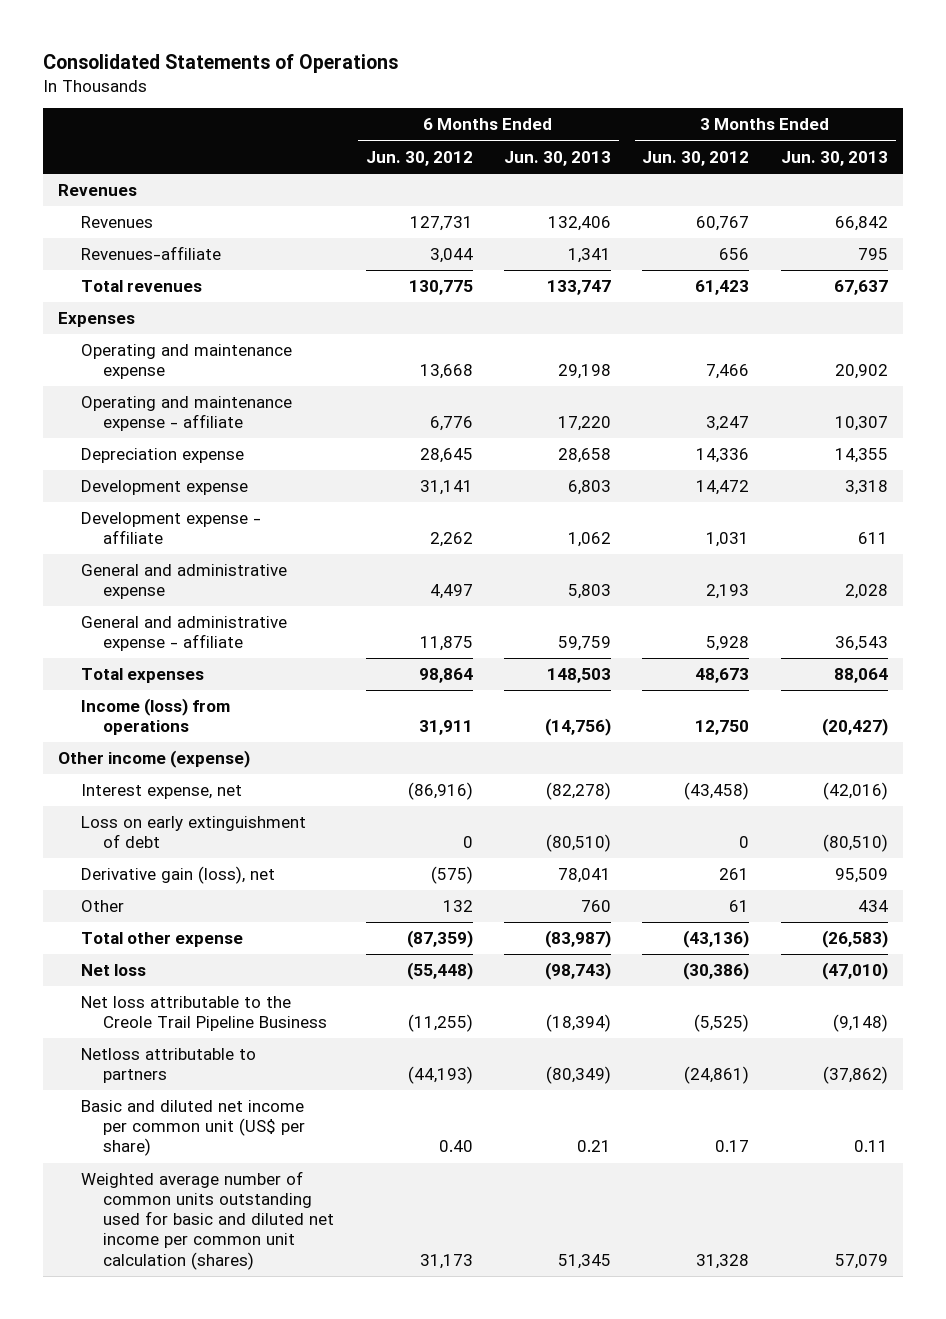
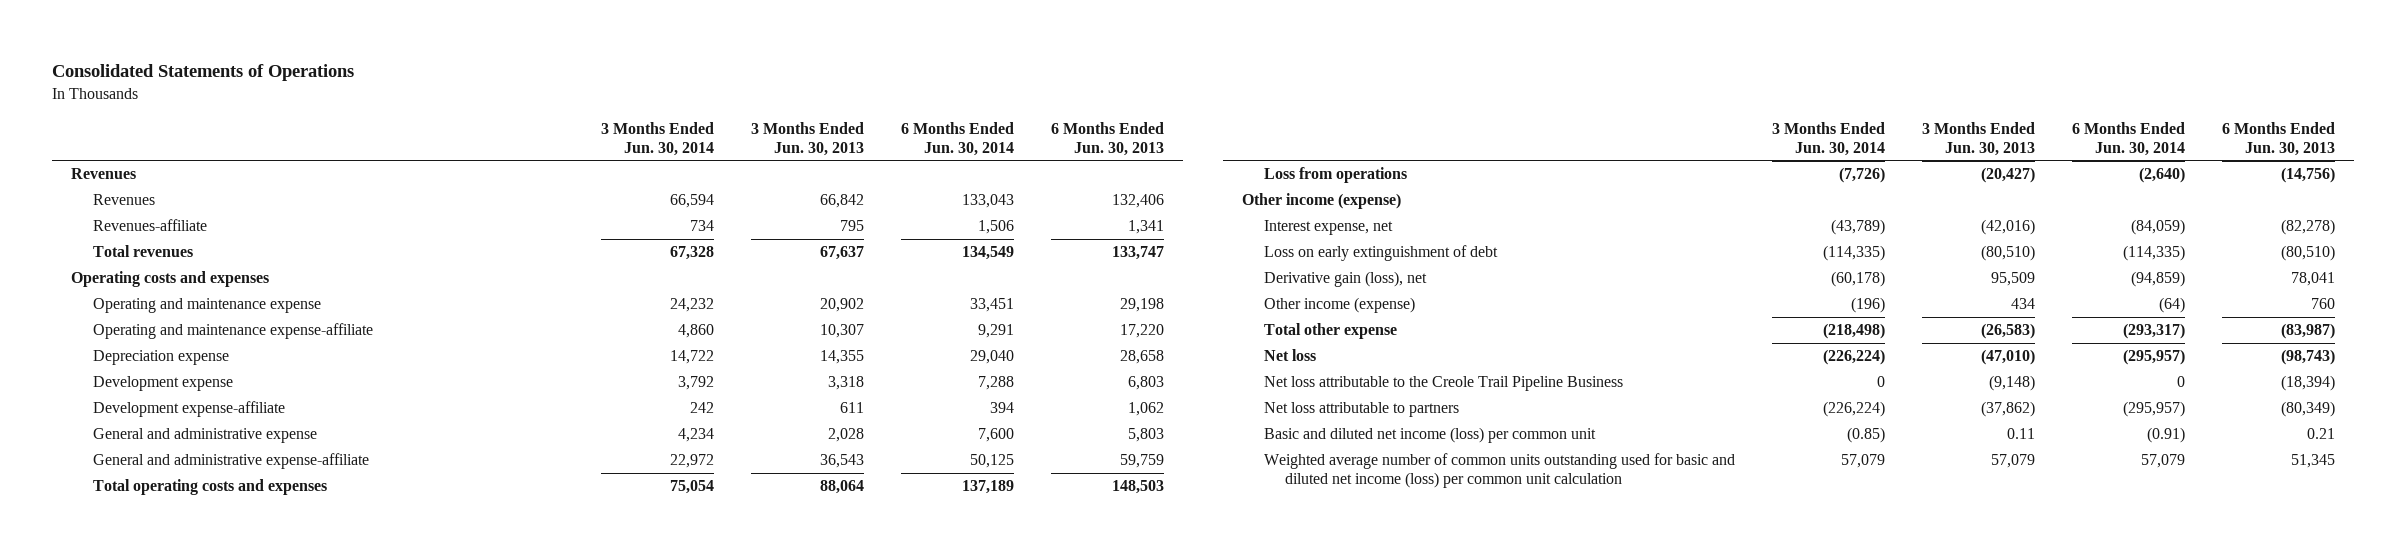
[365,150,473,166] Jun. 30, 2012 -> none
[642,150,750,166] Jun. 30, 2012 -> none
none -> [600,121,714,156] 3 Months Ended Jun. 30, 2014
none -> [901,121,1015,156] 6 Months Ended Jun. 30, 2014
[58,312,136,328] Expenses -> [70,271,269,288] Operating costs and expenses
[80,396,292,432] Operating and maintenance expense - affiliate -> [92,323,373,340] Operating and maintenance expense-affiliate
[80,512,261,545] Development expense - affiliate -> [92,401,285,418] Development expense-affiliate
[80,616,287,652] General and administrative expense - affiliate -> [92,453,369,470] General and administrative expense-affiliate
[80,668,204,684] Total expenses -> [92,479,327,496] Total operating costs and expenses
[80,698,230,736] Income (loss) from operations -> [1263,167,1407,184] Loss from operations
[80,900,124,913] Other -> [1263,297,1415,314] Other income (expense)
[80,1048,256,1084] Netloss attributable to partners -> [1263,402,1459,418] Net loss attributable to partners
[80,1100,306,1157] Basic and diluted net income per common unit (US$ per share) -> [1263,427,1596,444] Basic and diluted net income (loss) per common unit
[80,1171,335,1270] Weighted average number of common units outstanding used for basic and diluted net income per common unit calculation (shares) -> [1263,453,1735,489] Weighted average number of common units outstanding used for basic and diluted net income (loss) per common unit calculation

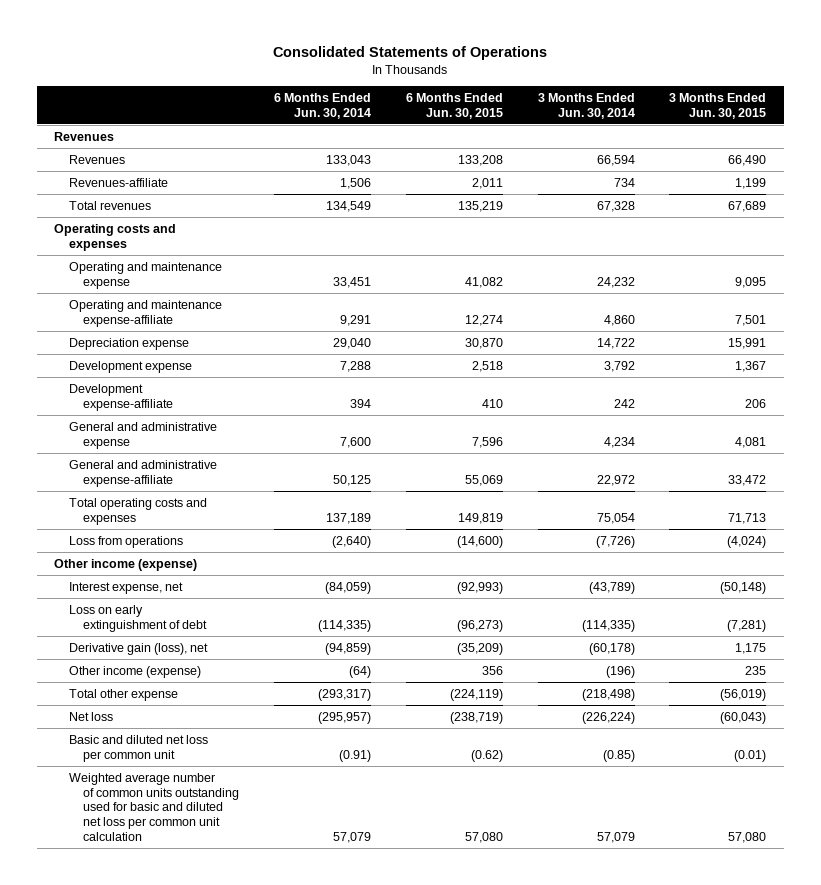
[750,121,864,156] 3 Months Ended Jun. 30, 2013 -> none
[1051,121,1165,156] 6 Months Ended Jun. 30, 2013 -> none
none -> [405,93,503,119] 6 Months Ended Jun. 30, 2015
none -> [669,93,767,119] 3 Months Ended Jun. 30, 2015
[1263,376,1623,392] Net loss attributable to the Creole Trail Pipeline Business -> none
[1263,402,1459,418] Net loss attributable to partners -> none
[1263,427,1596,444] Basic and diluted net income (loss) per common unit -> [68,734,208,762] Basic and diluted net loss per common unit
[1263,453,1735,489] Weighted average number of common units outstanding used for basic and diluted net income (loss) per common unit calculation -> [68,772,240,841] Weighted average number of common units outstanding used for basic and diluted net loss per common unit calculation

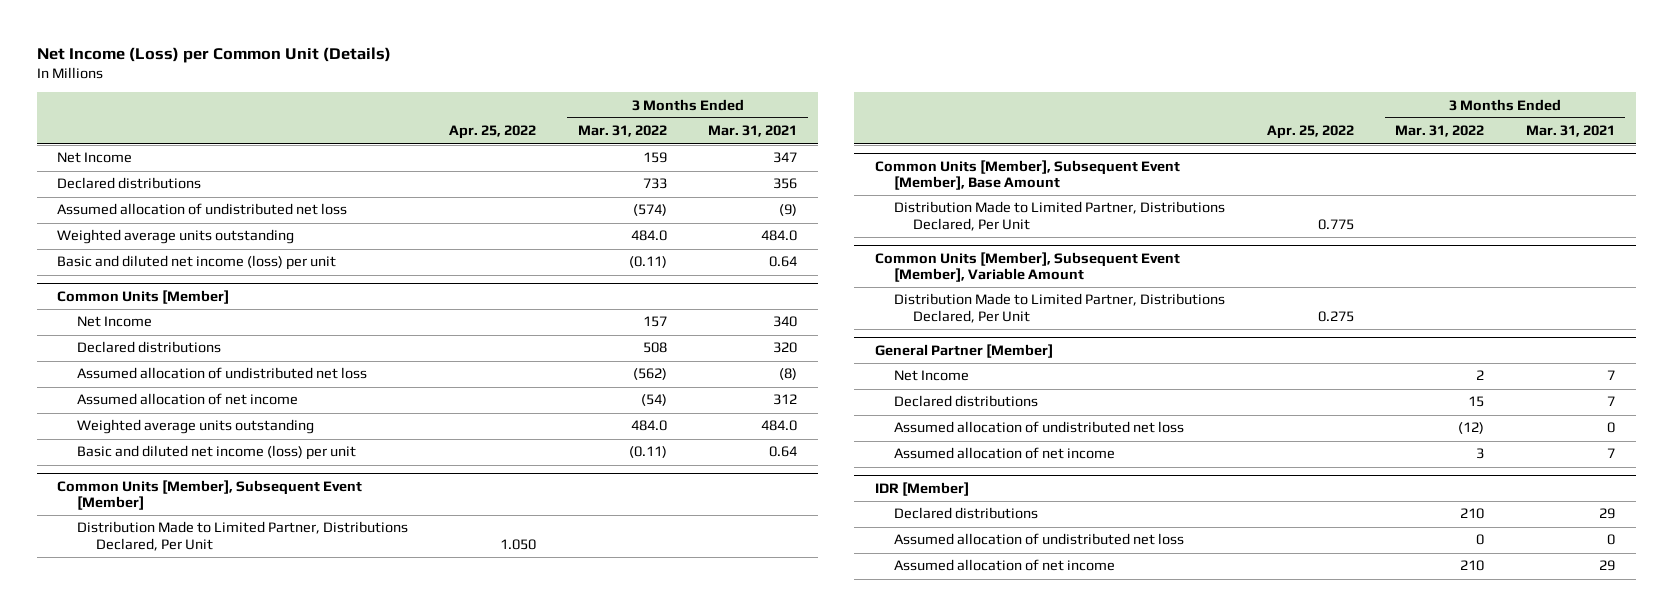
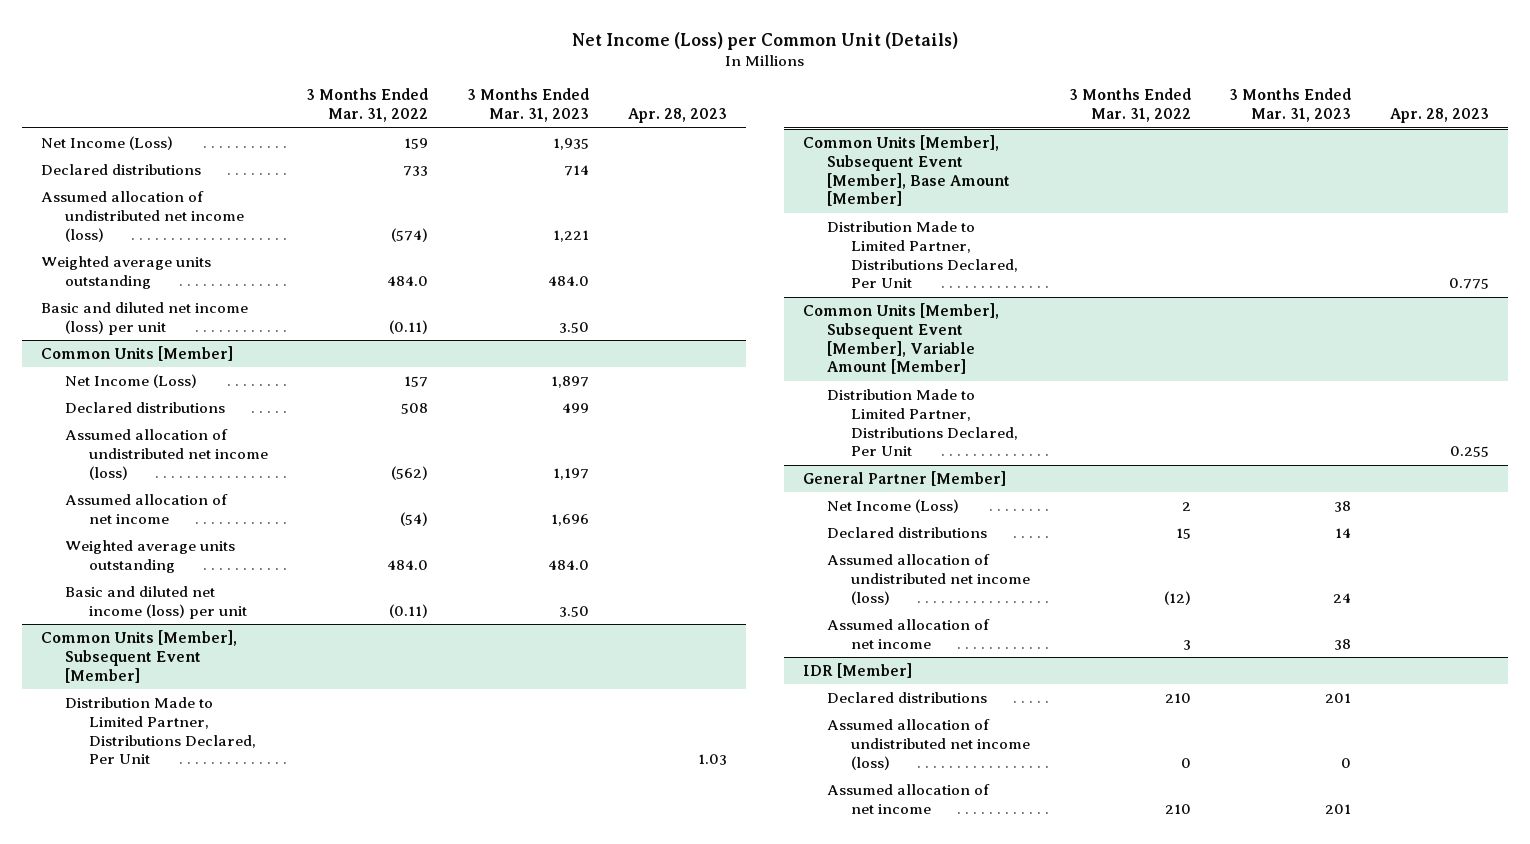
[449,125,537,140] Apr. 25, 2022 -> none
[708,125,798,138] Mar. 31, 2021 -> none
none -> [466,88,589,123] 3 Months Ended Mar. 31, 2023
none -> [627,108,727,124] Apr. 28, 2023
[57,152,133,164] Net Income -> [41,135,174,150] Net Income (Loss)
[57,203,348,216] Assumed allocation of undistributed net loss -> [41,190,244,242] Assumed allocation of undistributed net income (loss)
[76,316,152,328] Net Income -> [64,373,197,388] Net Income (Loss)
[76,367,367,380] Assumed allocation of undistributed net loss -> [64,428,268,480] Assumed allocation of undistributed net income (loss)
[874,159,1180,191] Common Units [Member], Subsequent Event [Member], Base Amount -> [803,134,1011,207] Common Units [Member], Subsequent Event [Member], Base Amount [Member]
[874,251,1180,283] Common Units [Member], Subsequent Event [Member], Variable Amount -> [803,302,1000,375] Common Units [Member], Subsequent Event [Member], Variable Amount [Member]
[894,370,970,382] Net Income -> [827,498,960,513] Net Income (Loss)
[894,421,1185,434] Assumed allocation of undistributed net loss -> [827,553,1031,605] Assumed allocation of undistributed net income (loss)
[894,533,1185,546] Assumed allocation of undistributed net loss -> [827,718,1031,770] Assumed allocation of undistributed net income (loss)

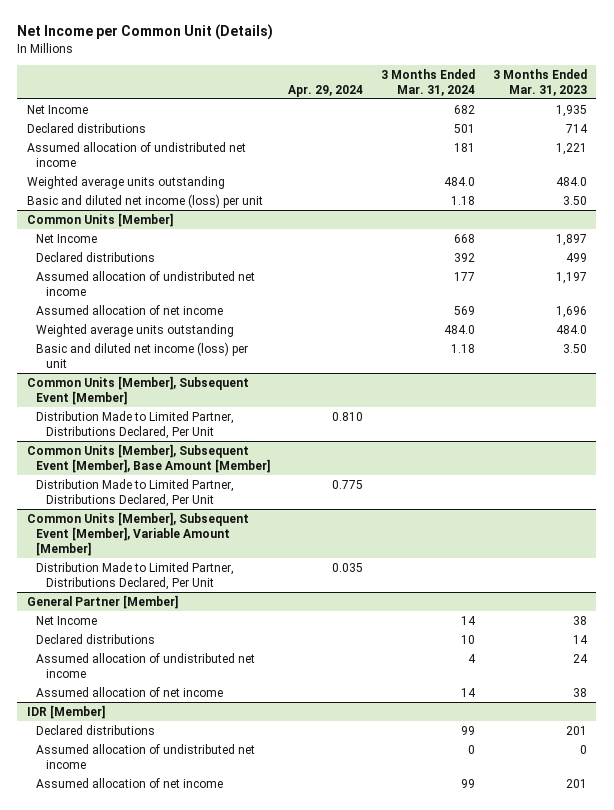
[572,31,959,50] Net Income (Loss) per Common Unit (Details) -> [17,24,274,41] Net Income per Common Unit (Details)
[306,88,429,123] 3 Months Ended Mar. 31, 2022 -> none
[627,108,727,124] Apr. 28, 2023 -> none
none -> [288,84,364,97] Apr. 29, 2024
none -> [381,68,476,96] 3 Months Ended Mar. 31, 2024
[41,135,174,150] Net Income (Loss) -> [26,104,88,114] Net Income
[41,190,244,242] Assumed allocation of undistributed net income (loss) -> [26,141,246,167] Assumed allocation of undistributed net income
[64,373,197,388] Net Income (Loss) -> [36,233,98,243] Net Income
[64,428,268,480] Assumed allocation of undistributed net income (loss) -> [36,270,256,296] Assumed allocation of undistributed net income
[827,498,960,513] Net Income (Loss) -> [36,615,98,625] Net Income
[827,553,1031,605] Assumed allocation of undistributed net income (loss) -> [36,652,256,678] Assumed allocation of undistributed net income
[827,718,1031,770] Assumed allocation of undistributed net income (loss) -> [36,743,256,769] Assumed allocation of undistributed net income

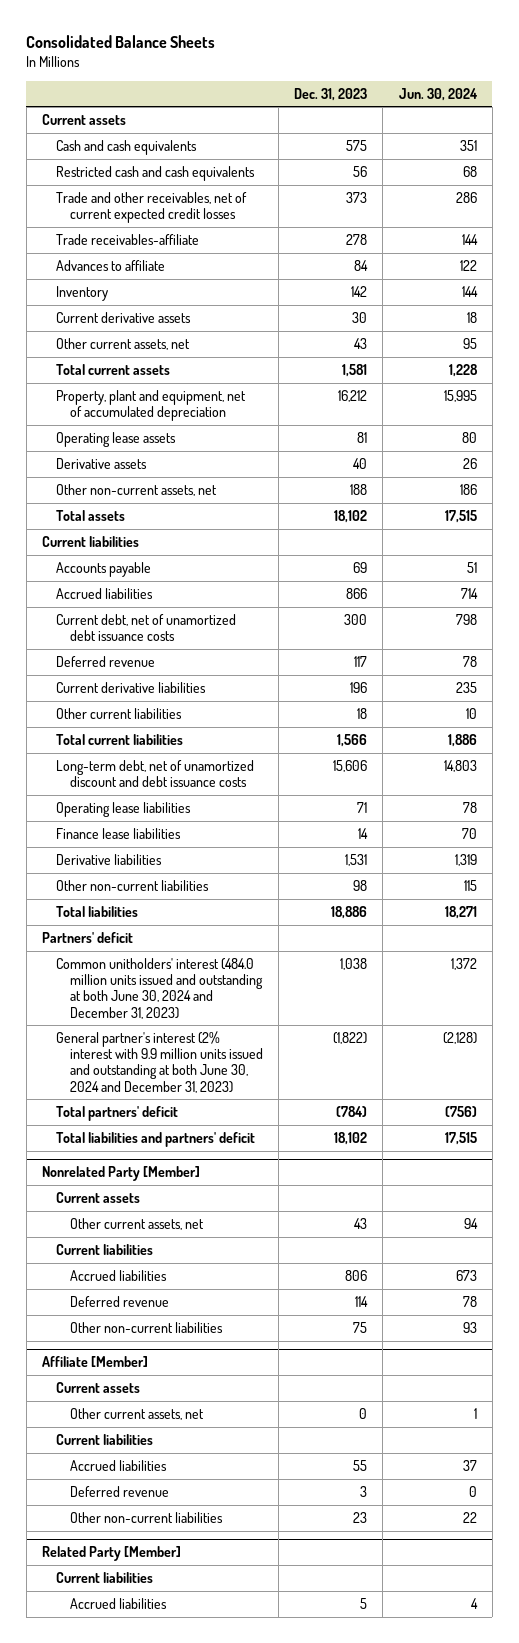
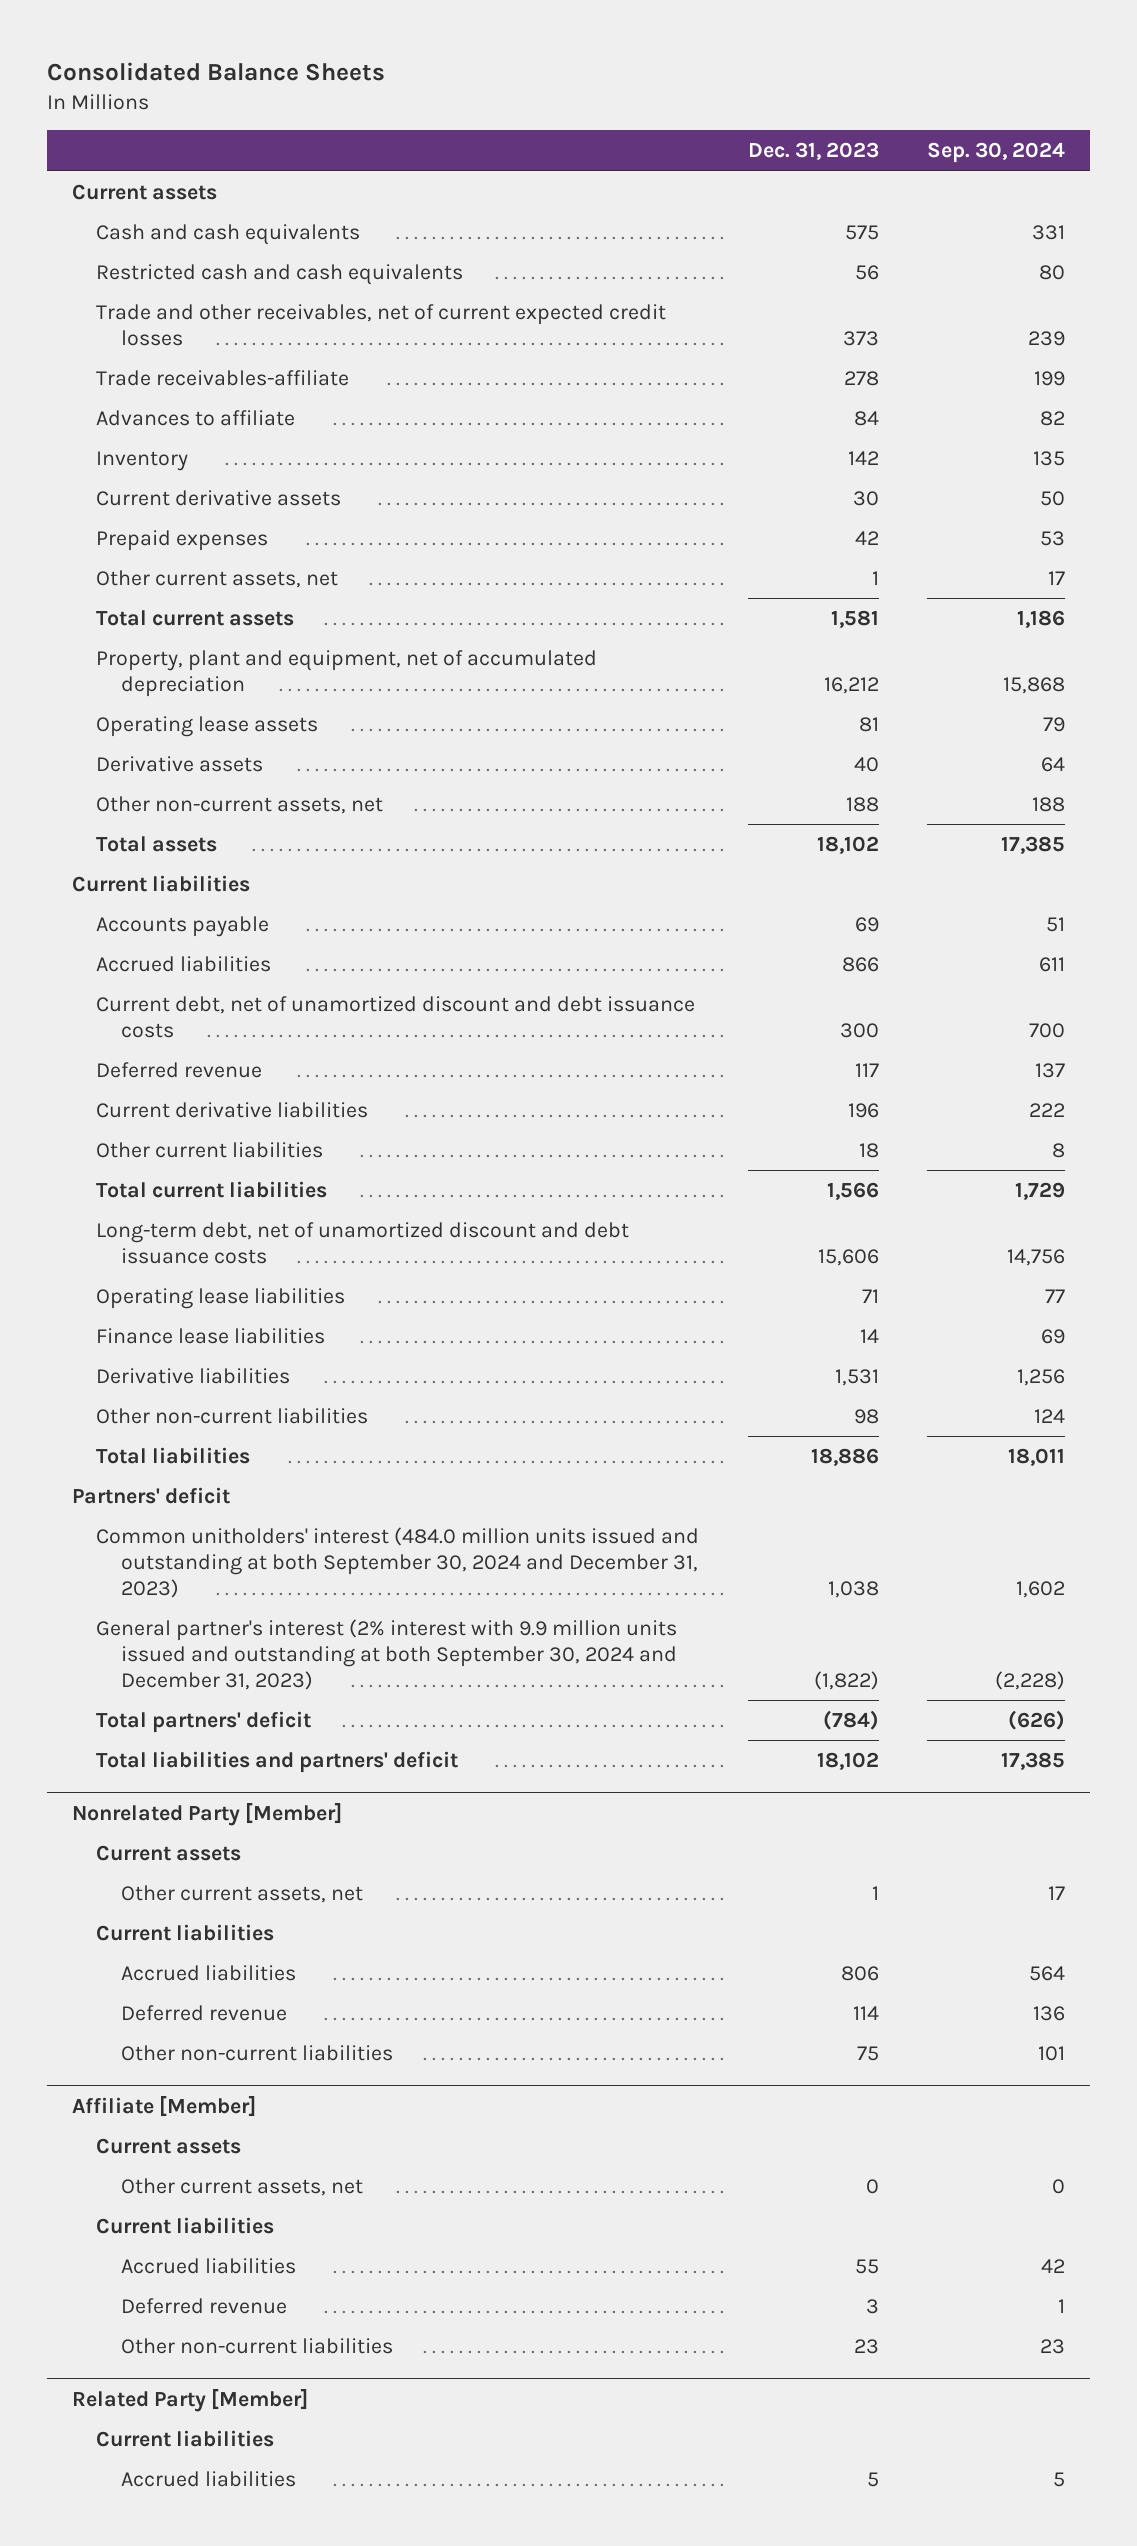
[398,87,478,101] Jun. 30, 2024 -> none
none -> [927,142,1066,164] Sep. 30, 2024
none -> [96,529,269,551] Prepaid expenses
[354,337,368,349] 43 -> [871,570,879,585] 1
[56,613,237,642] Current debt, net of unamortized debt issuance costs -> [96,995,696,1038] Current debt, net of unamortized discount and debt issuance costs
[56,957,264,1019] Common unitholders' interest (484.0 million units issued and outstanding at both June 30, 2024 and December 31, 2023) -> [96,1526,700,1598] Common unitholders' interest (484.0 million units issued and outstanding at both September 30, 2024 and December 31, 2023)
[56,1030,264,1093] General partner's interest (2% interest with 9.9 million units issued and outstanding at both June 30, 2024 and December 31, 2023) -> [96,1618,678,1690] General partner's interest (2% interest with 9.9 million units issued and outstanding at both September 30, 2024 and December 31, 2023)
[354,1217,368,1229] 43 -> [871,1885,879,1900] 1

